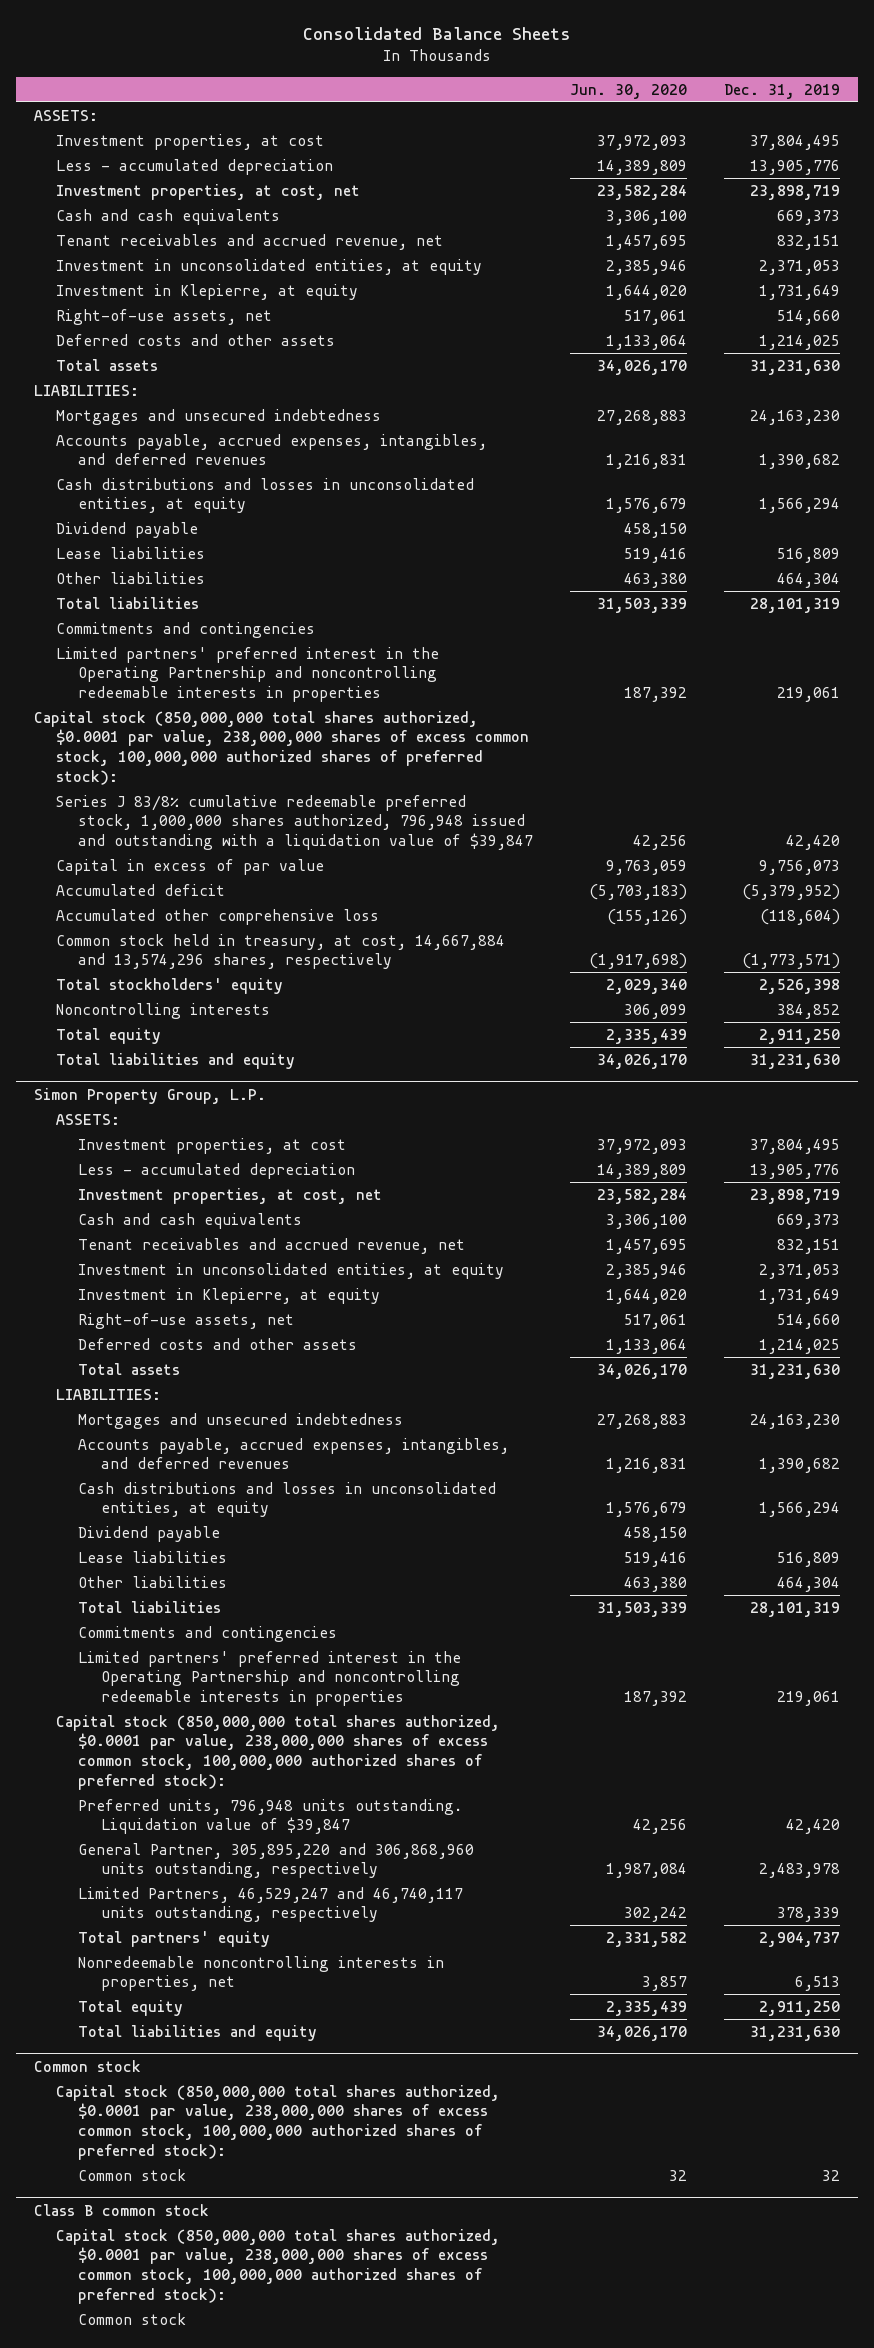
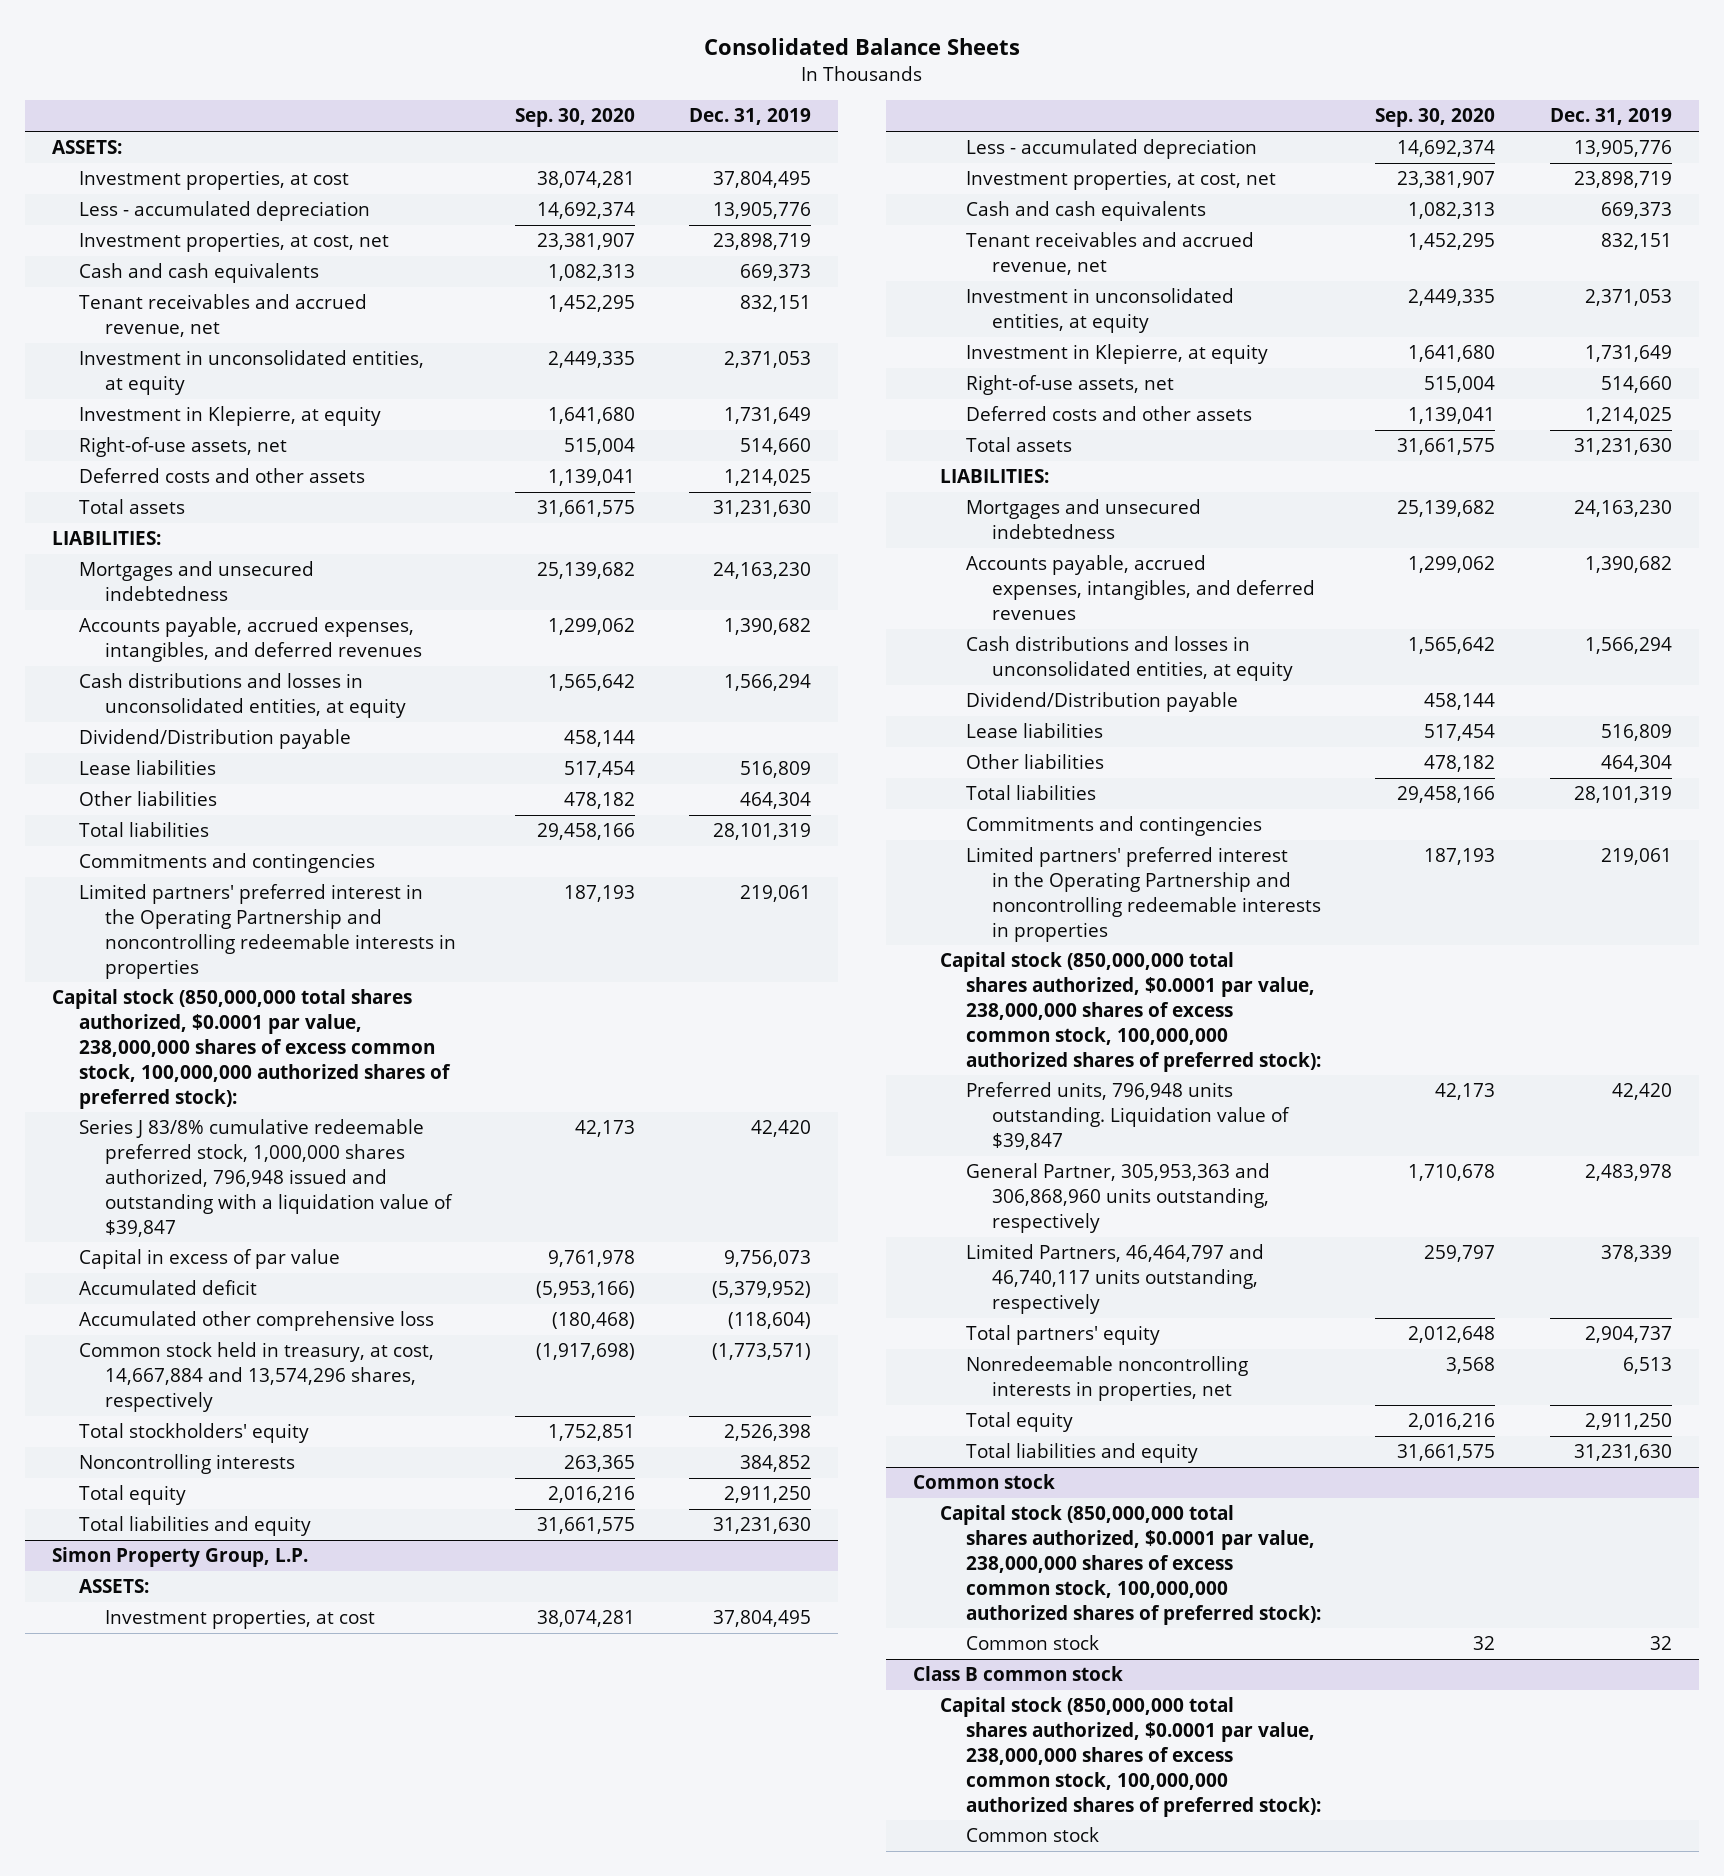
[570,83,688,99] Jun. 30, 2020 -> none
none -> [514,108,635,128] Sep. 30, 2020
[56,521,199,538] Dividend payable -> [78,729,351,750] Dividend/Distribution payable
[78,1525,221,1542] Dividend payable -> [965,692,1238,713] Dividend/Distribution payable
[78,1842,475,1879] General Partner, 305,895,220 and 306,868,960 units outstanding, respectively -> [965,1163,1270,1233] General Partner, 305,953,363 and 306,868,960 units outstanding, respectively
[78,1886,464,1923] Limited Partners, 46,529,247 and 46,740,117 units outstanding, respectively -> [965,1244,1264,1314] Limited Partners, 46,464,797 and 46,740,117 units outstanding, respectively

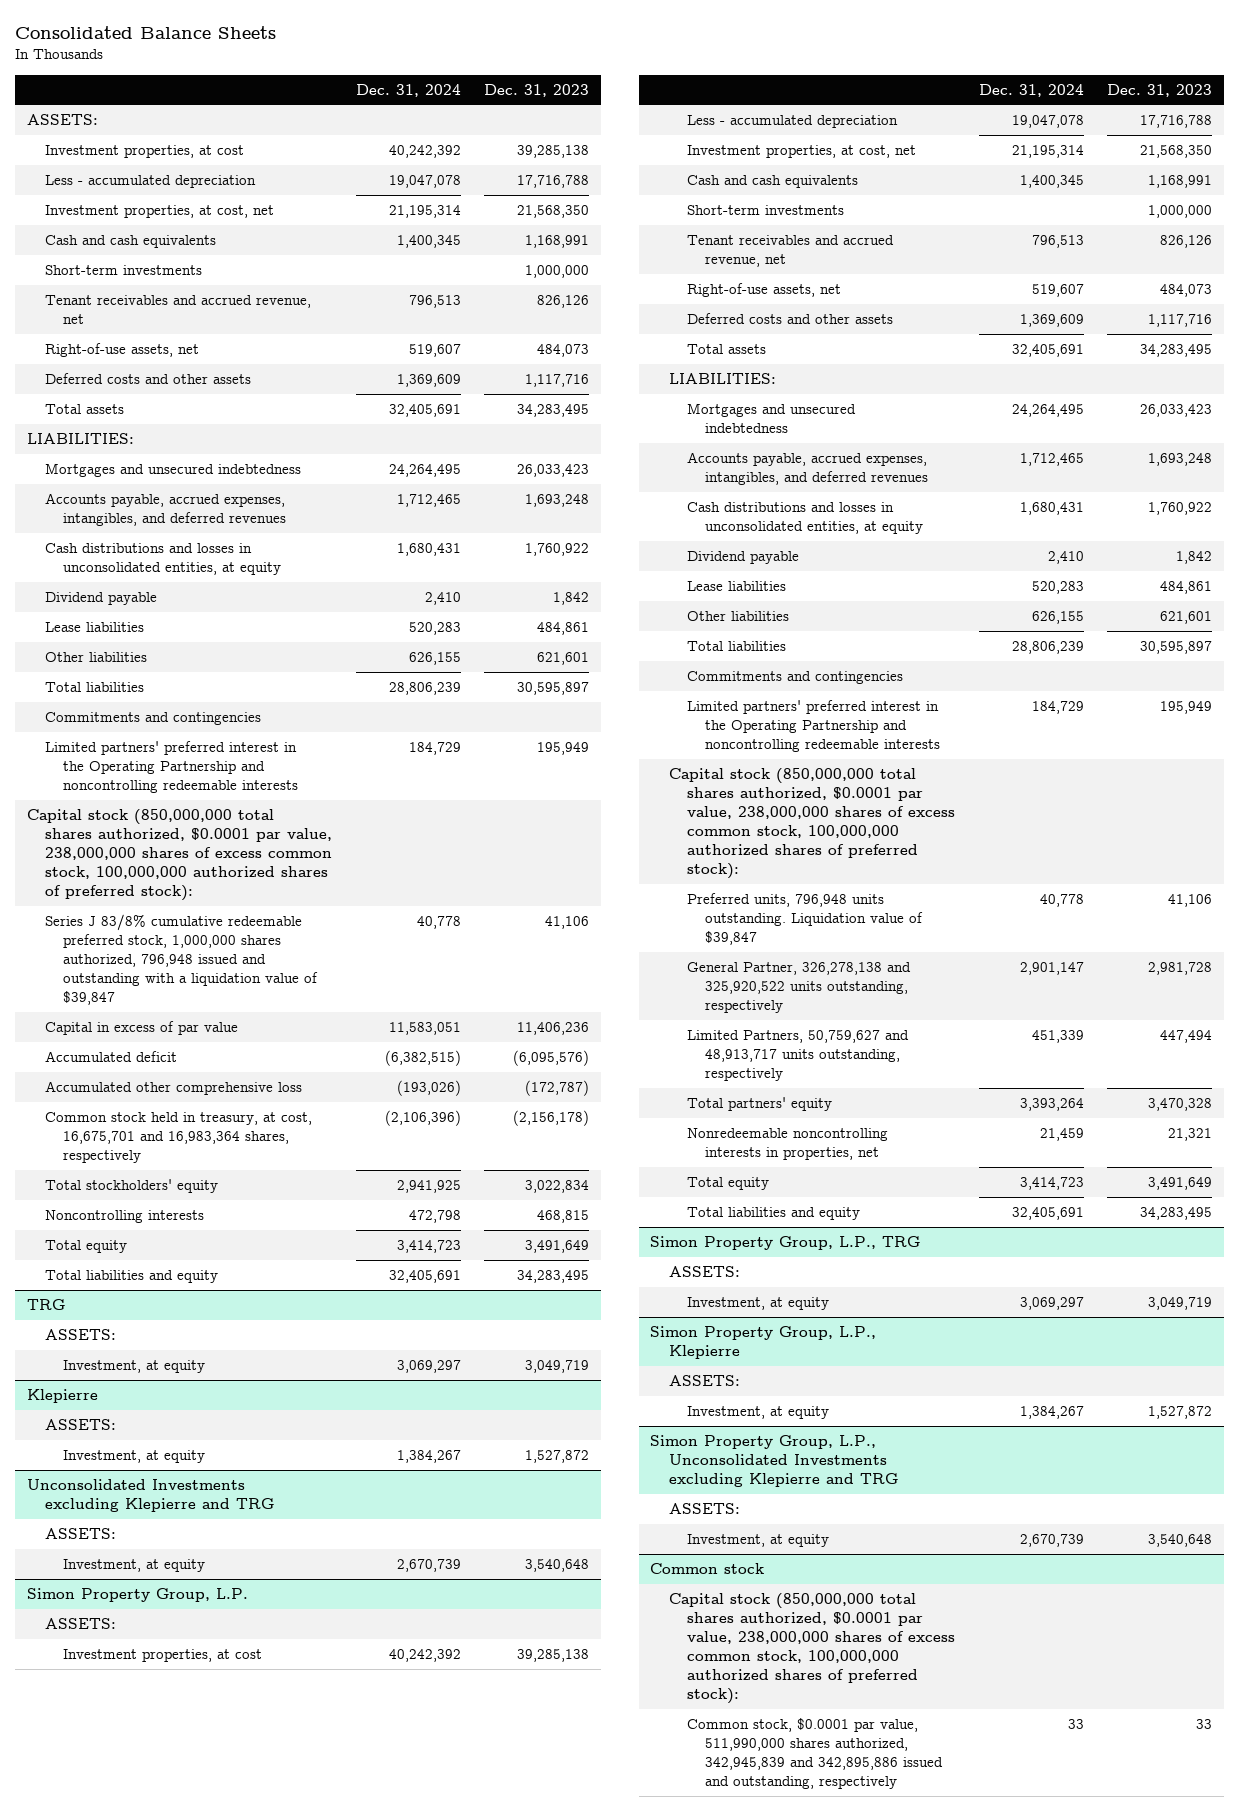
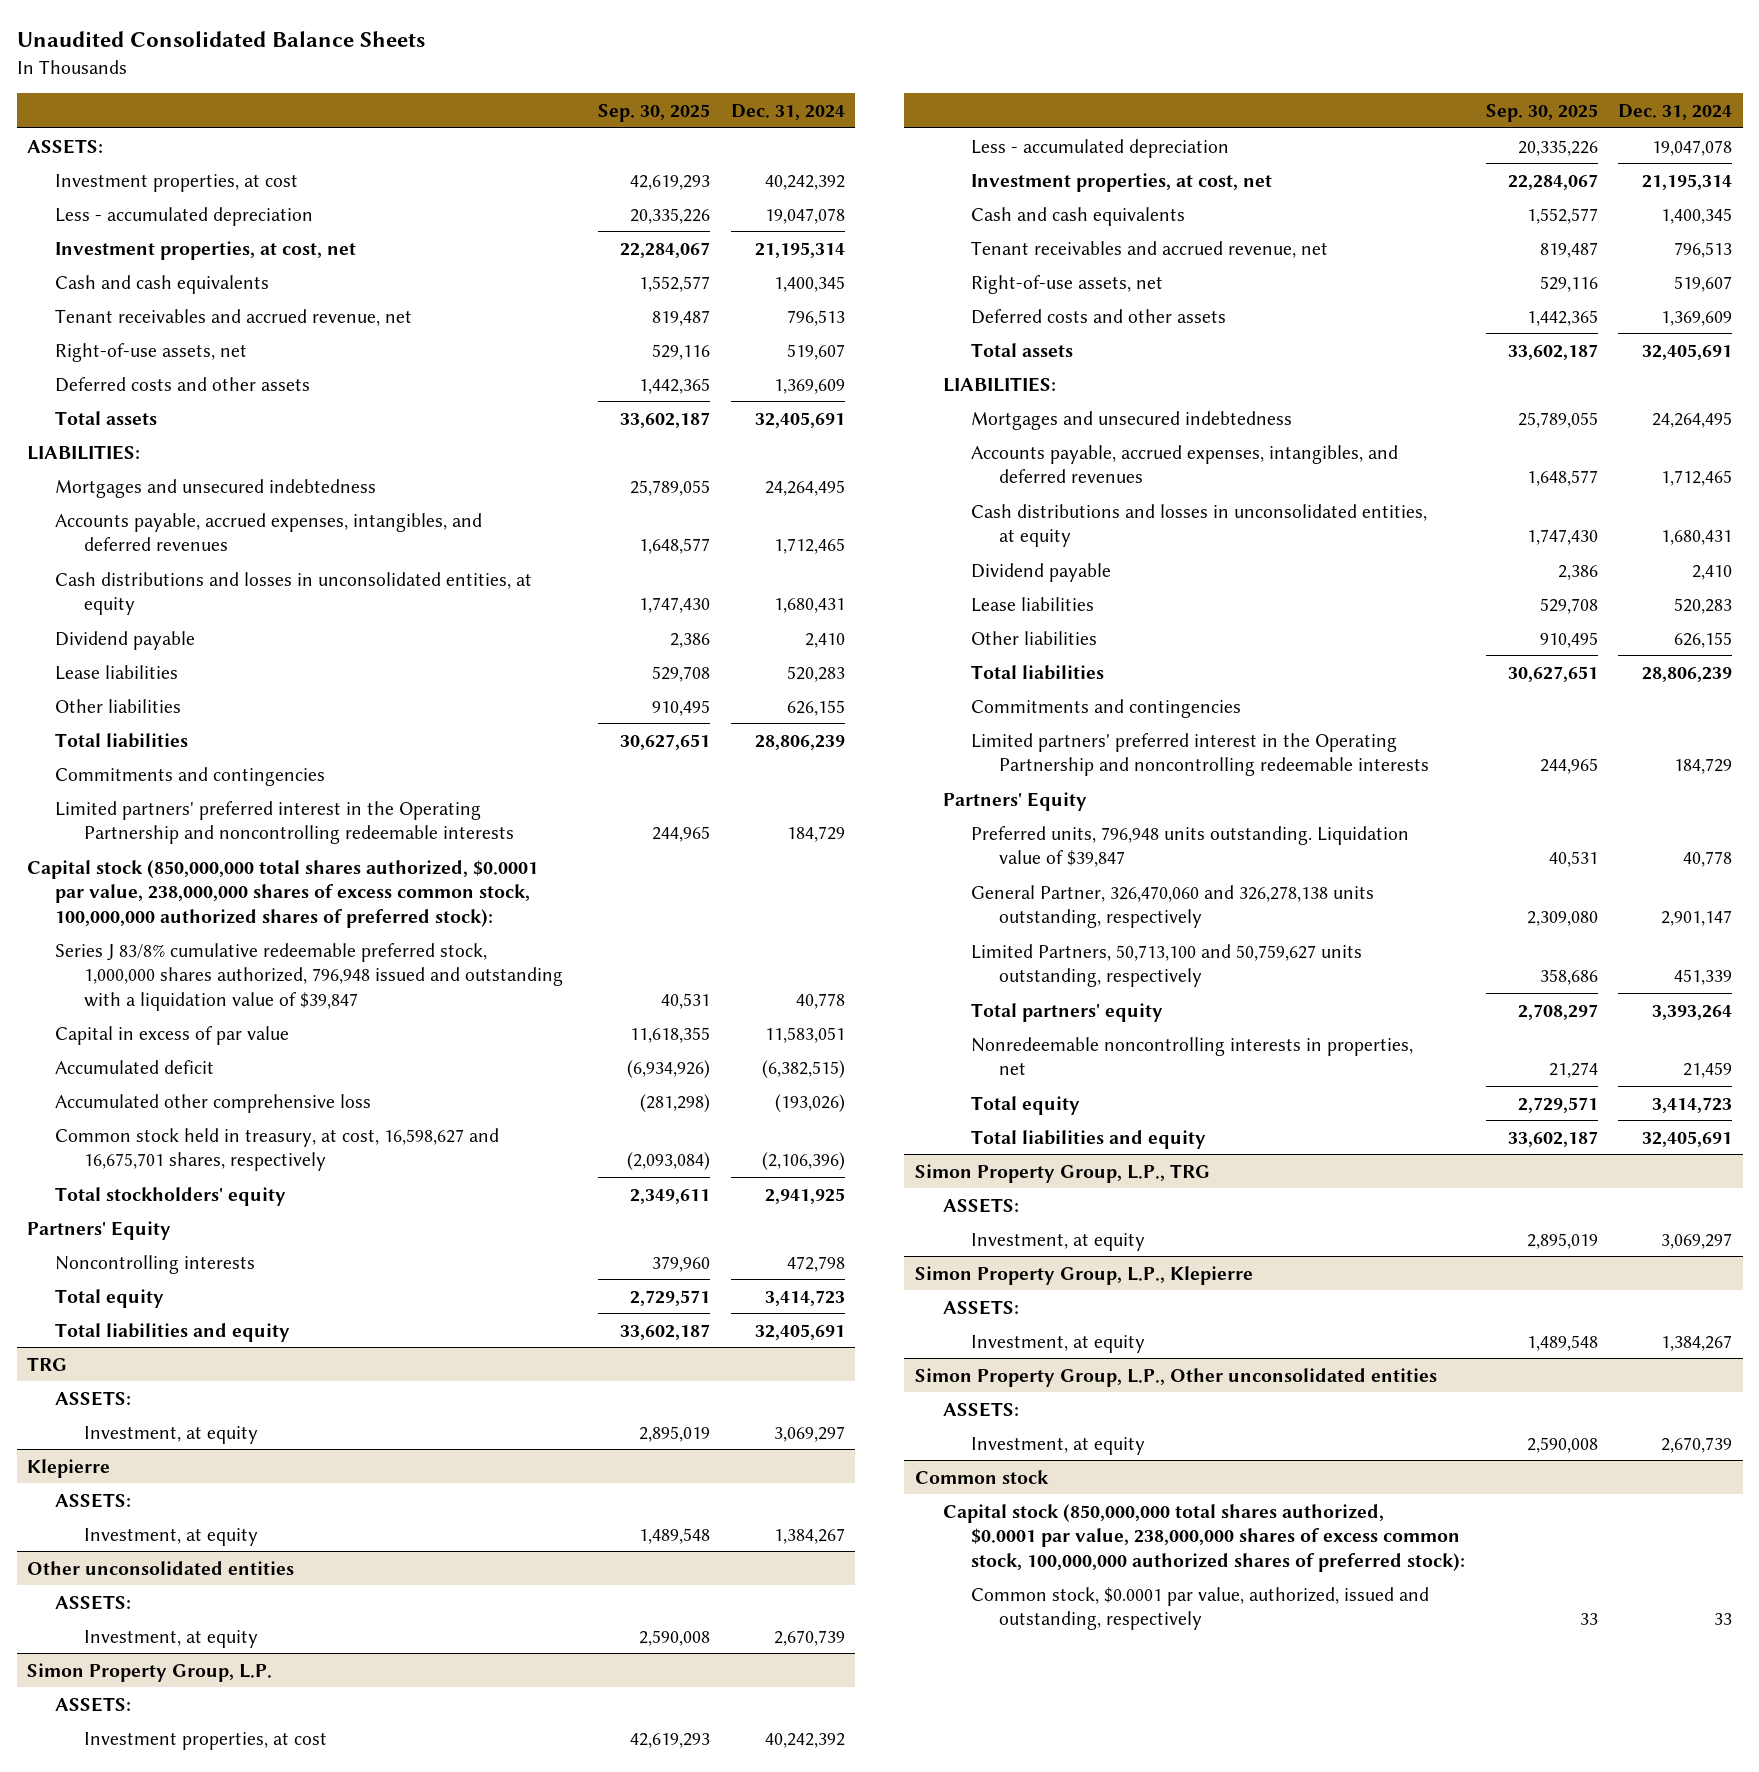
[15,25,277,39] Consolidated Balance Sheets -> [16,31,425,48] Unaudited Consolidated Balance Sheets
[483,83,589,97] Dec. 31, 2023 -> none
none -> [598,103,711,122] Sep. 30, 2025
[45,265,203,276] Short-term investments -> none
[45,1112,313,1164] Common stock held in treasury, at cost, 16,675,701 and 16,983,364 shares, respectively -> [55,1127,500,1172] Common stock held in treasury, at cost, 16,598,627 and 16,675,701 shares, respectively
none -> [27,1220,172,1240] Partners' Equity
[26,1479,275,1513] Unconsolidated Investments excluding Klepierre and TRG -> [27,1560,295,1575] Other unconsolidated entities
[686,205,844,216] Short-term investments -> none
[668,768,955,880] Capital stock (850,000,000 total shares authorized, $0.0001 par value, 238,000,000 shares of excess common stock, 100,000,000 authorized shares of preferred stock): -> none
none -> [942,791,1087,811] Partners' Equity
[686,962,911,1014] General Partner, 326,278,138 and 325,920,522 units outstanding, respectively -> [971,884,1375,929] General Partner, 326,470,060 and 326,278,138 units outstanding, respectively
[686,1030,909,1082] Limited Partners, 50,759,627 and 48,913,717 units outstanding, respectively -> [971,943,1363,988] Limited Partners, 50,713,100 and 50,759,627 units outstanding, respectively
[650,1435,898,1488] Simon Property Group, L.P., Unconsolidated Investments excluding Klepierre and TRG -> none
none -> [914,1367,1437,1387] Simon Property Group, L.P., Other unconsolidated entities
[686,1718,943,1790] Common stock, $0.0001 par value, 511,990,000 shares authorized, 342,945,839 and 342,895,886 issued and outstanding, respectively -> [971,1586,1430,1631] Common stock, $0.0001 par value, authorized, issued and outstanding, respectively

